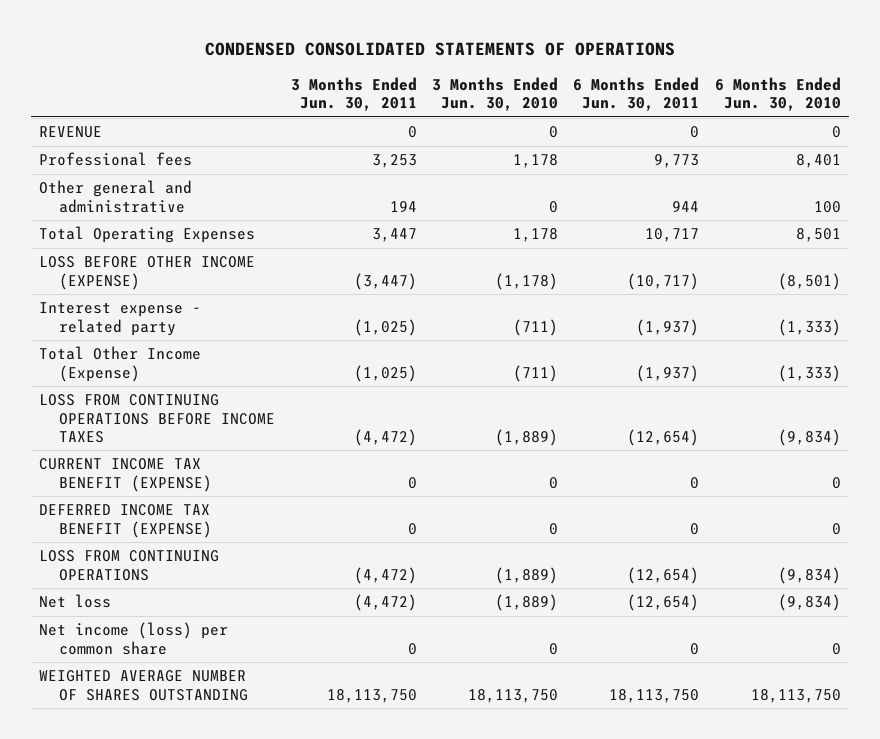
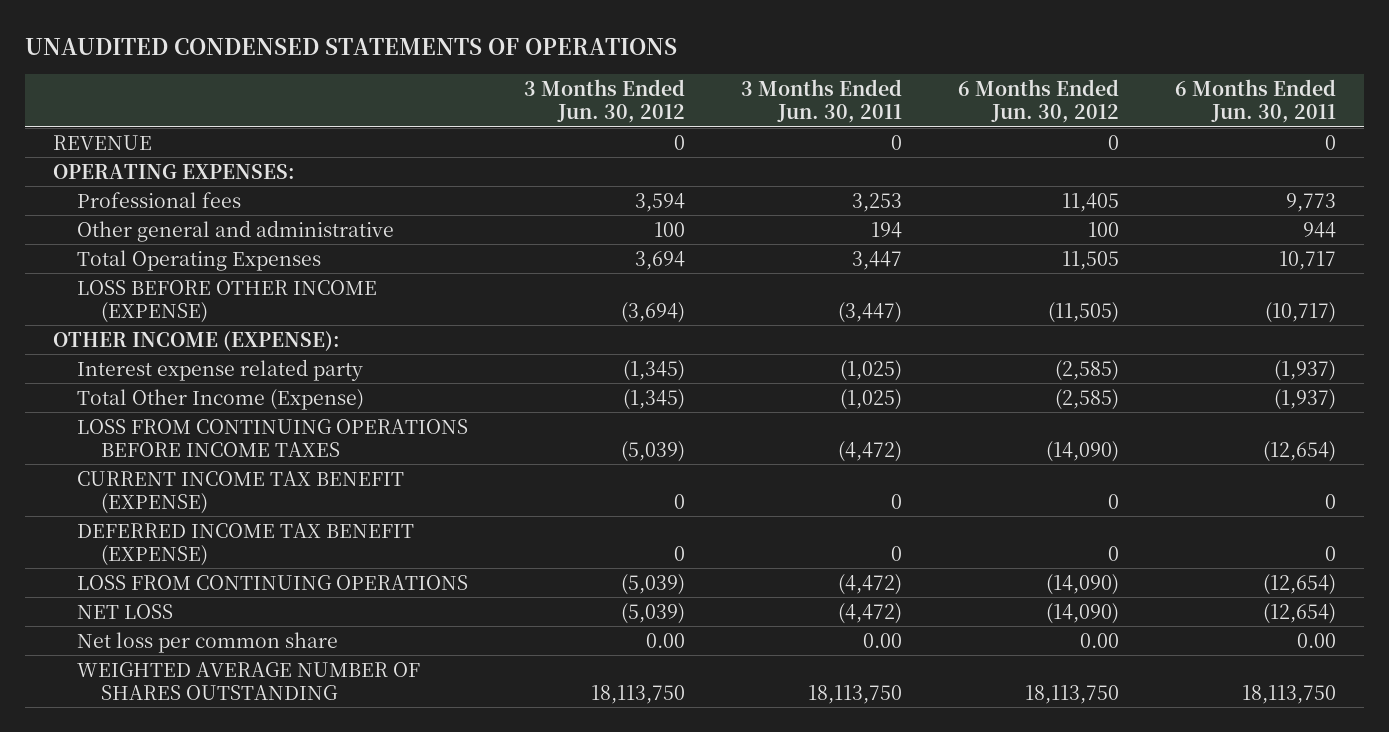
[205,42,676,57] CONDENSED CONSOLIDATED STATEMENTS OF OPERATIONS -> [24,37,677,55] UNAUDITED CONDENSED STATEMENTS OF OPERATIONS
[431,76,558,112] 3 Months Ended Jun. 30, 2010 -> none
[714,76,841,112] 6 Months Ended Jun. 30, 2010 -> none
none -> [524,78,686,124] 3 Months Ended Jun. 30, 2012
none -> [958,78,1120,124] 6 Months Ended Jun. 30, 2012
none -> [52,163,295,179] OPERATING EXPENSES:
none -> [52,330,340,351] OTHER INCOME (EXPENSE):
[39,302,202,336] Interest expense - related party -> [77,358,364,381] Interest expense related party
[39,594,112,609] Net loss -> [77,603,174,619] NET LOSS
[39,622,229,655] Net income (loss) per common share -> [77,631,339,653] Net loss per common share
[407,642,417,655] 0 -> [863,632,903,648] 0.00
[690,642,700,655] 0 -> [1297,632,1337,648] 0.00

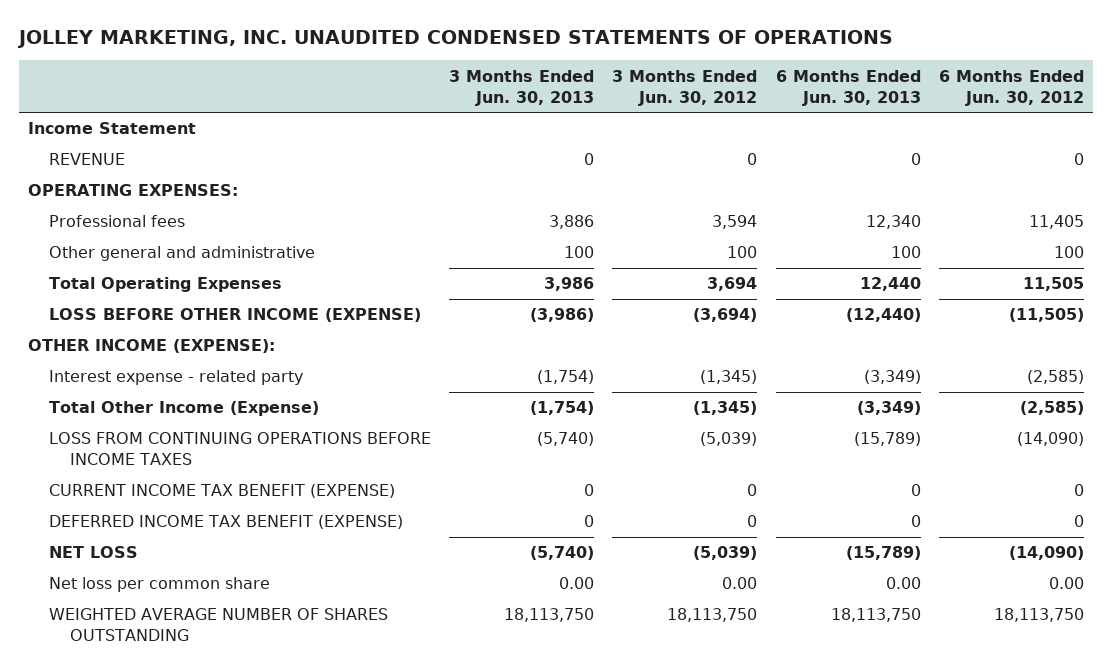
[24,37,677,55] UNAUDITED CONDENSED STATEMENTS OF OPERATIONS -> [17,30,894,49] JOLLEY MARKETING, INC. UNAUDITED CONDENSED STATEMENTS OF OPERATIONS
[741,78,903,124] 3 Months Ended Jun. 30, 2011 -> none
[1175,78,1337,124] 6 Months Ended Jun. 30, 2011 -> none
none -> [449,69,595,106] 3 Months Ended Jun. 30, 2013
none -> [775,69,921,106] 6 Months Ended Jun. 30, 2013
none -> [28,122,197,135] Income Statement
[77,358,364,381] Interest expense related party -> [49,370,304,386] Interest expense - related party
[77,574,469,590] LOSS FROM CONTINUING OPERATIONS -> none

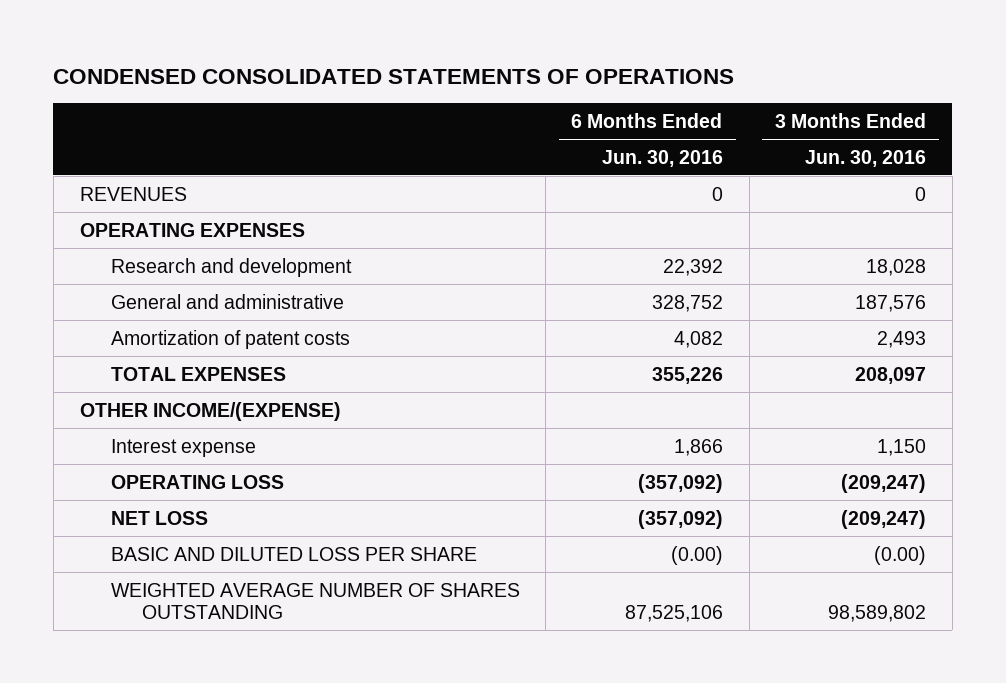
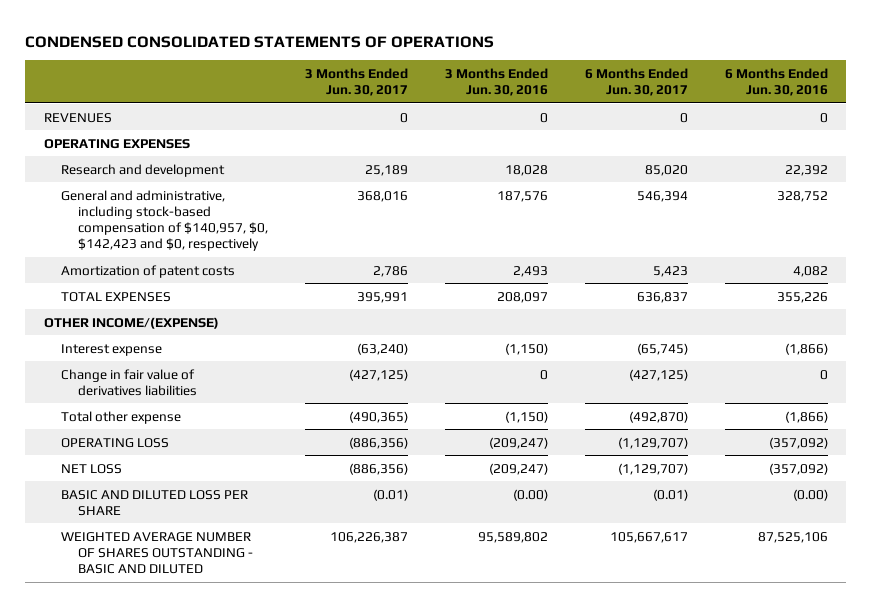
none -> [305,67,409,96] 3 Months Ended Jun. 30, 2017
none -> [585,67,689,96] 6 Months Ended Jun. 30, 2017
[110,293,344,309] General and administrative -> [61,189,269,252] General and administrative, including stock-based compensation of $140,957, $0, $142,423 and $0, respectively
[673,438,723,456] 1,866 -> [784,342,828,355] (1,866)
[877,438,927,456] 1,150 -> [505,342,549,355] (1,150)
none -> [61,368,198,396] Change in fair value of derivatives liabilities
none -> [61,410,182,424] Total other expense
[110,582,520,620] WEIGHTED AVERAGE NUMBER OF SHARES OUTSTANDING -> [61,531,254,574] WEIGHTED AVERAGE NUMBER OF SHARES OUTSTANDING - BASIC AND DILUTED
[828,605,927,623] 98,589,802 -> [478,531,549,543] 95,589,802

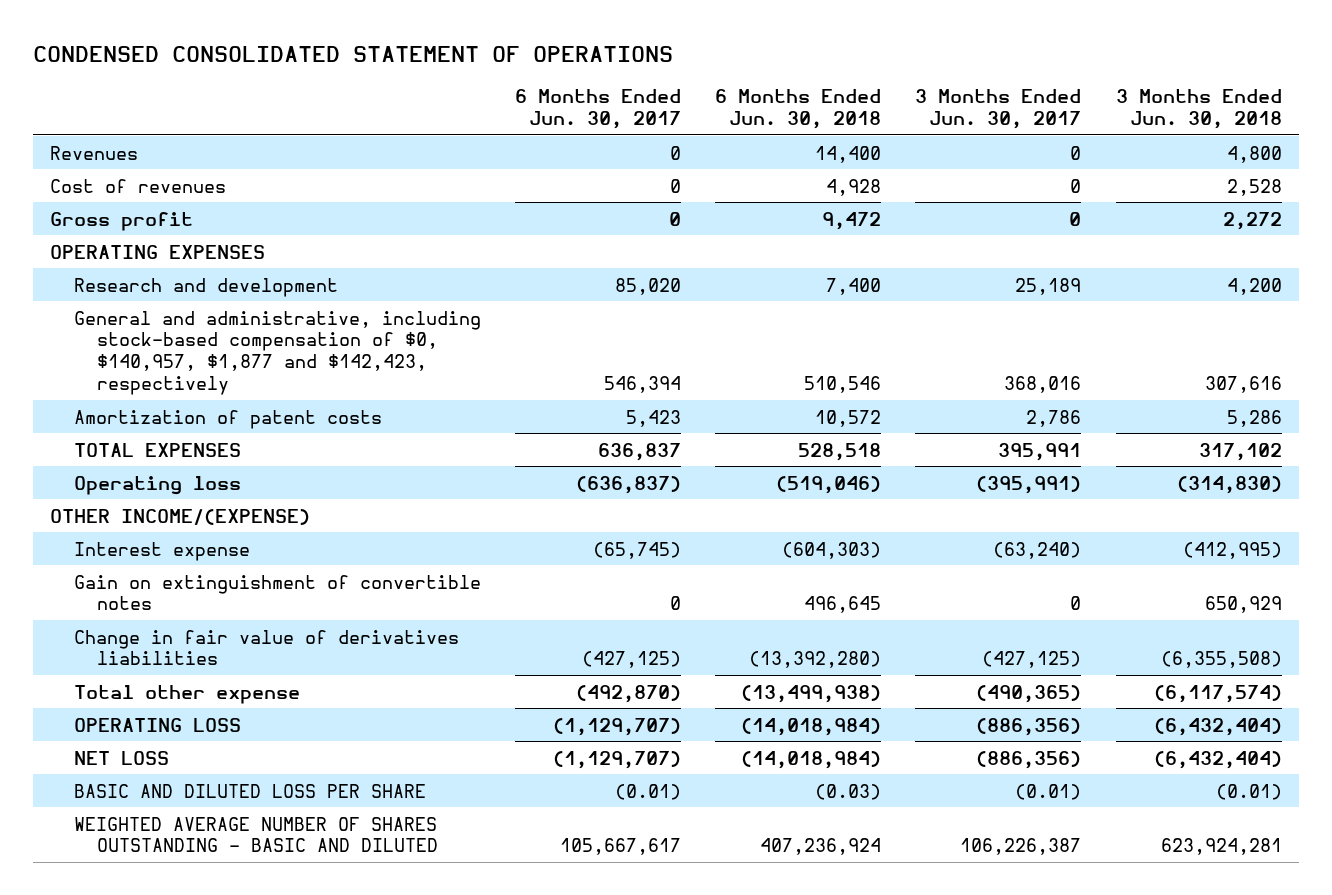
[25,35,495,48] CONDENSED CONSOLIDATED STATEMENTS OF OPERATIONS -> [33,45,674,62] CONDENSED CONSOLIDATED STATEMENT OF OPERATIONS
[445,67,549,96] 3 Months Ended Jun. 30, 2016 -> none
[724,67,828,96] 6 Months Ended Jun. 30, 2016 -> none
none -> [715,89,882,130] 6 Months Ended Jun. 30, 2018
none -> [1115,89,1282,130] 3 Months Ended Jun. 30, 2018
[43,112,112,123] REVENUES -> [50,145,139,160] Revenues
none -> [50,178,227,193] Cost of revenues
none -> [50,211,194,231] Gross profit
[61,189,269,252] General and administrative, including stock-based compensation of $140,957, $0, $142,423 and $0, respectively -> [73,310,481,395] General and administrative, including stock-based compensation of $0, $140,957, $1,877 and $142,423, respectively
none -> [73,475,241,495] Operating loss
none -> [73,574,481,611] Gain on extinguishment of convertible notes

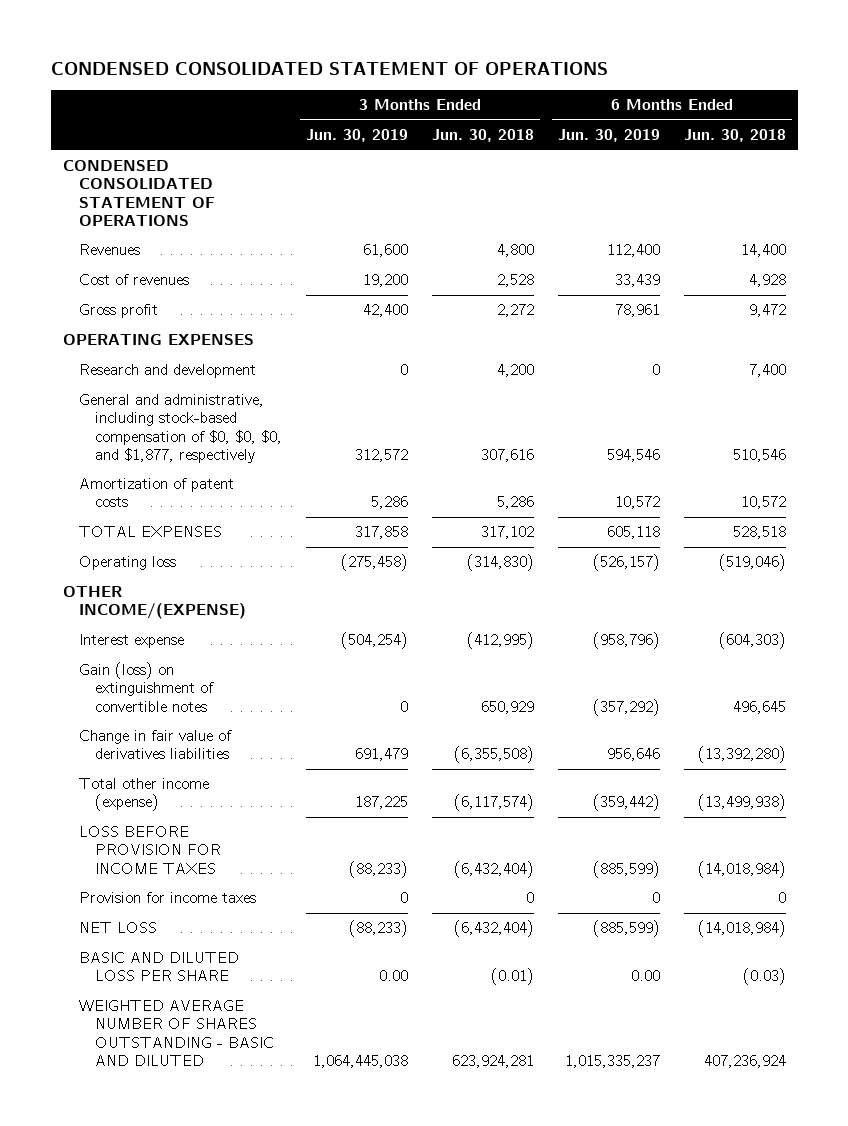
[514,89,681,130] 6 Months Ended Jun. 30, 2017 -> none
[915,89,1082,130] 3 Months Ended Jun. 30, 2017 -> none
none -> [305,129,408,143] Jun. 30, 2019
none -> [557,129,660,143] Jun. 30, 2019
none -> [62,160,215,226] CONDENSED CONSOLIDATED STATEMENT OF OPERATIONS
[73,310,481,395] General and administrative, including stock-based compensation of $0, $140,957, $1,877 and $142,423, respectively -> [78,394,282,463] General and administrative, including stock-based compensation of $0, $0, $0, and $1,877, respectively
[73,574,481,611] Gain on extinguishment of convertible notes -> [78,662,214,712] Gain (loss) on extinguishment of convertible notes
[73,684,300,704] Total other expense -> [78,778,209,812] Total other income (expense)
[73,717,241,732] OPERATING LOSS -> [78,826,221,874] LOSS BEFORE PROVISION FOR INCOME TAXES
none -> [78,892,256,904] Provision for income taxes

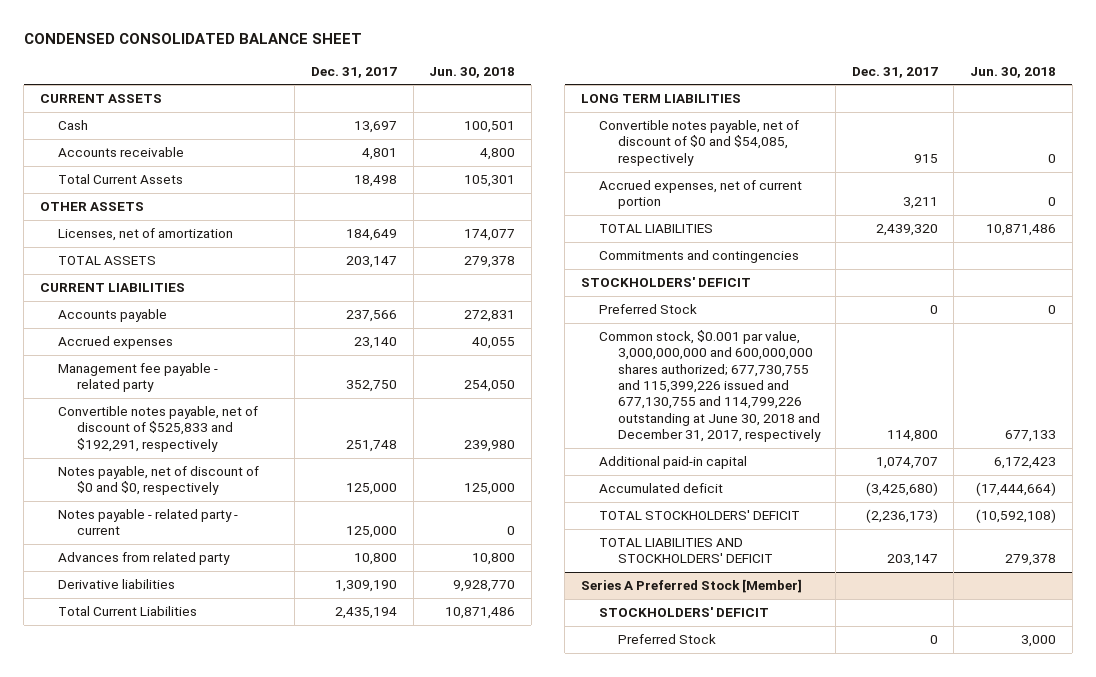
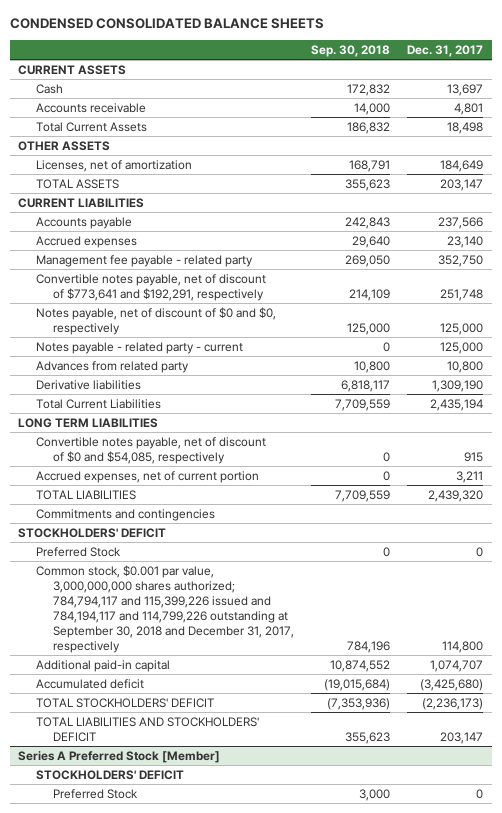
[23,33,362,45] CONDENSED CONSOLIDATED BALANCE SHEET -> [9,18,324,30] CONDENSED CONSOLIDATED BALANCE SHEETS
[429,66,516,78] Jun. 30, 2018 -> none
none -> [311,44,391,57] Sep. 30, 2018
[58,406,259,452] Convertible notes payable, net of discount of $525,833 and $192,291, respectively -> [35,273,266,301] Convertible notes payable, net of discount of $773,641 and $192,291, respectively
[599,330,821,443] Common stock, $0.001 par value, 3,000,000,000 and 600,000,000 shares authorized; 677,730,755 and 115,399,226 issued and 677,130,755 and 114,799,226 outstanding at June 30, 2018 and December 31, 2017, respectively -> [35,564,295,653] Common stock, $0.001 par value, 3,000,000,000 shares authorized; 784,794,117 and 115,399,226 issued and 784,194,117 and 114,799,226 outstanding at September 30, 2018 and December 31, 2017, respectively

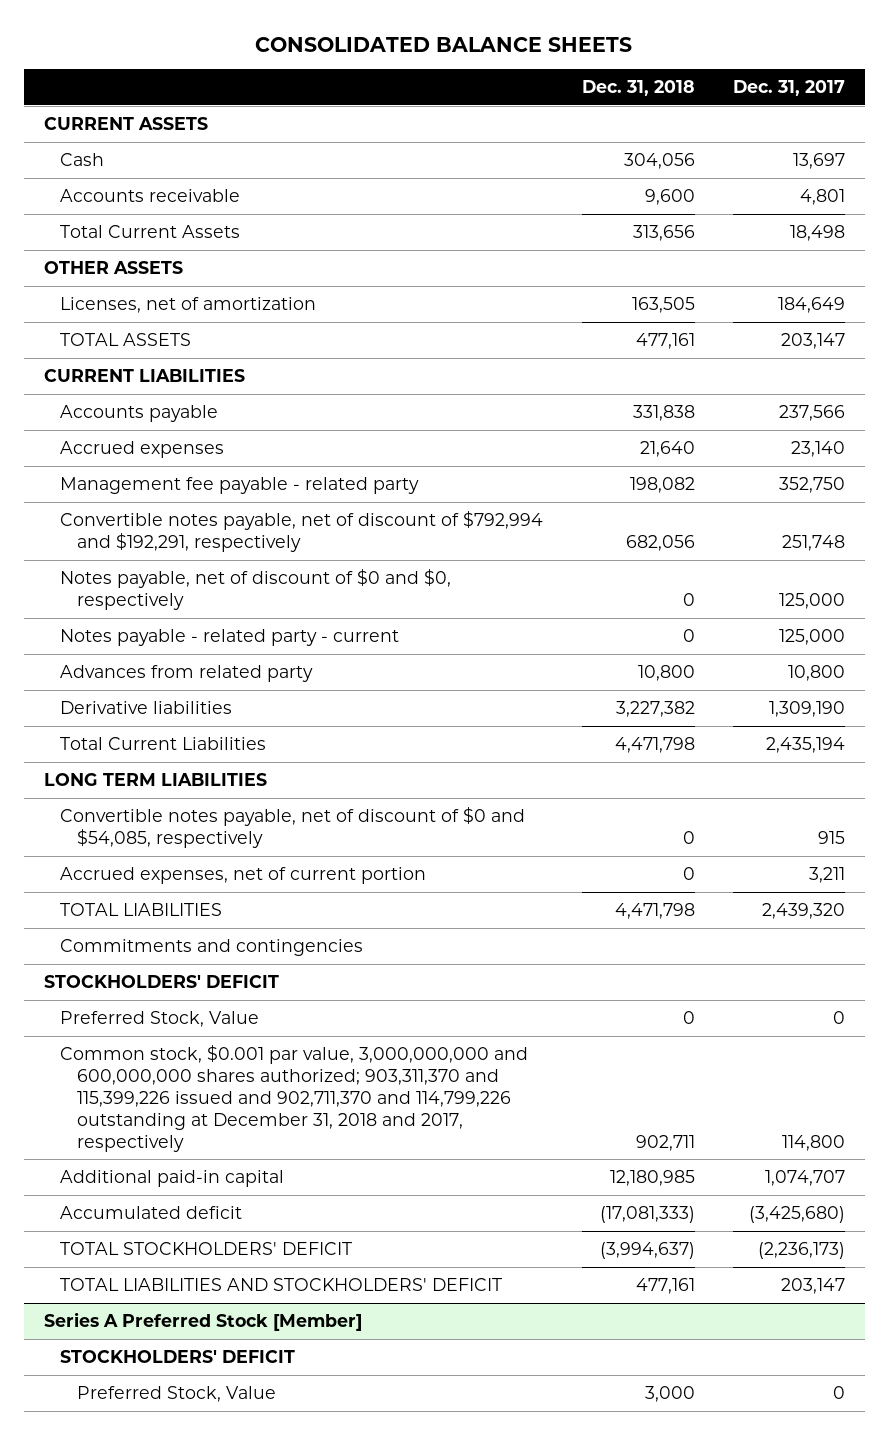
[9,18,324,30] CONDENSED CONSOLIDATED BALANCE SHEETS -> [255,36,633,52] CONSOLIDATED BALANCE SHEETS
[311,44,391,57] Sep. 30, 2018 -> none
none -> [581,80,695,97] Dec. 31, 2018
[35,273,266,301] Convertible notes payable, net of discount of $773,641 and $192,291, respectively -> [60,510,544,552] Convertible notes payable, net of discount of $792,994 and $192,291, respectively
[35,546,121,557] Preferred Stock -> [60,1010,260,1027] Preferred Stock, Value
[35,564,295,653] Common stock, $0.001 par value, 3,000,000,000 shares authorized; 784,794,117 and 115,399,226 issued and 784,194,117 and 114,799,226 outstanding at September 30, 2018 and December 31, 2017, respectively -> [60,1044,529,1152] Common stock, $0.001 par value, 3,000,000,000 and 600,000,000 shares authorized; 903,311,370 and 115,399,226 issued and 902,711,370 and 114,799,226 outstanding at December 31, 2018 and 2017, respectively
[53,788,139,799] Preferred Stock -> [76,1385,276,1402] Preferred Stock, Value

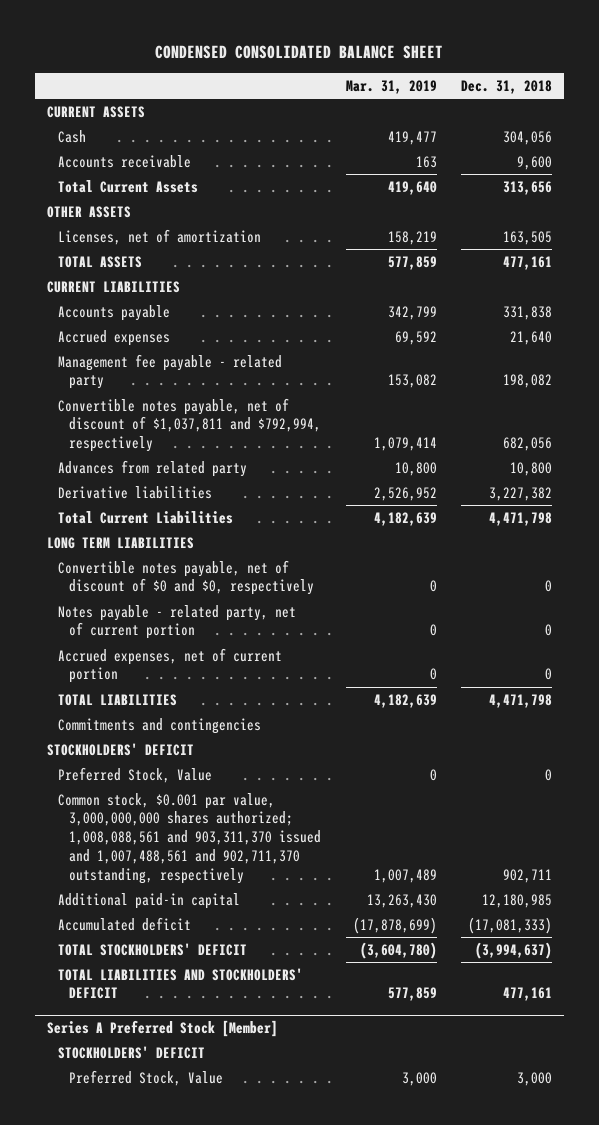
[255,36,633,52] CONSOLIDATED BALANCE SHEETS -> [155,45,444,60] CONDENSED CONSOLIDATED BALANCE SHEET
[733,80,846,97] Dec. 31, 2017 -> none
none -> [345,80,437,95] Mar. 31, 2019
[60,568,452,610] Notes payable, net of discount of $0 and $0, respectively -> none
[60,628,400,646] Notes payable - related party - current -> none
[60,510,544,552] Convertible notes payable, net of discount of $792,994 and $192,291, respectively -> [58,397,322,453] Convertible notes payable, net of discount of $1,037,811 and $792,994, respectively
[60,806,526,848] Convertible notes payable, net of discount of $0 and $54,085, respectively -> [58,559,315,596] Convertible notes payable, net of discount of $0 and $0, respectively
none -> [58,604,297,640] Notes payable - related party, net of current portion
[60,1044,529,1152] Common stock, $0.001 par value, 3,000,000,000 and 600,000,000 shares authorized; 903,311,370 and 115,399,226 issued and 902,711,370 and 114,799,226 outstanding at December 31, 2018 and 2017, respectively -> [58,792,322,884] Common stock, $0.001 par value, 3,000,000,000 shares authorized; 1,008,088,561 and 903,311,370 issued and 1,007,488,561 and 902,711,370 outstanding, respectively

